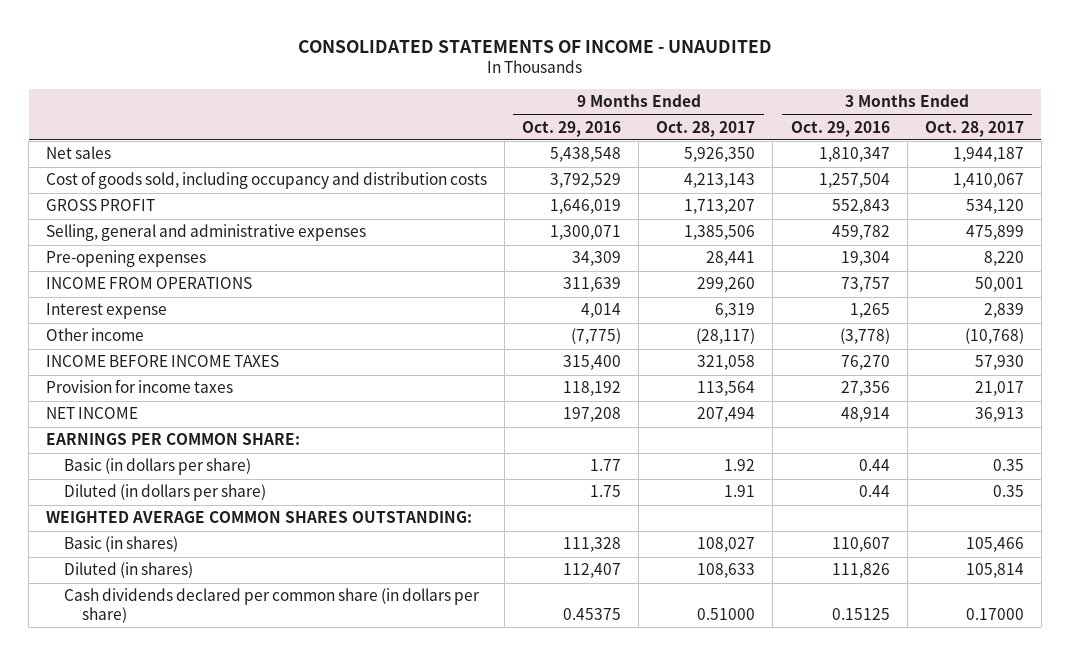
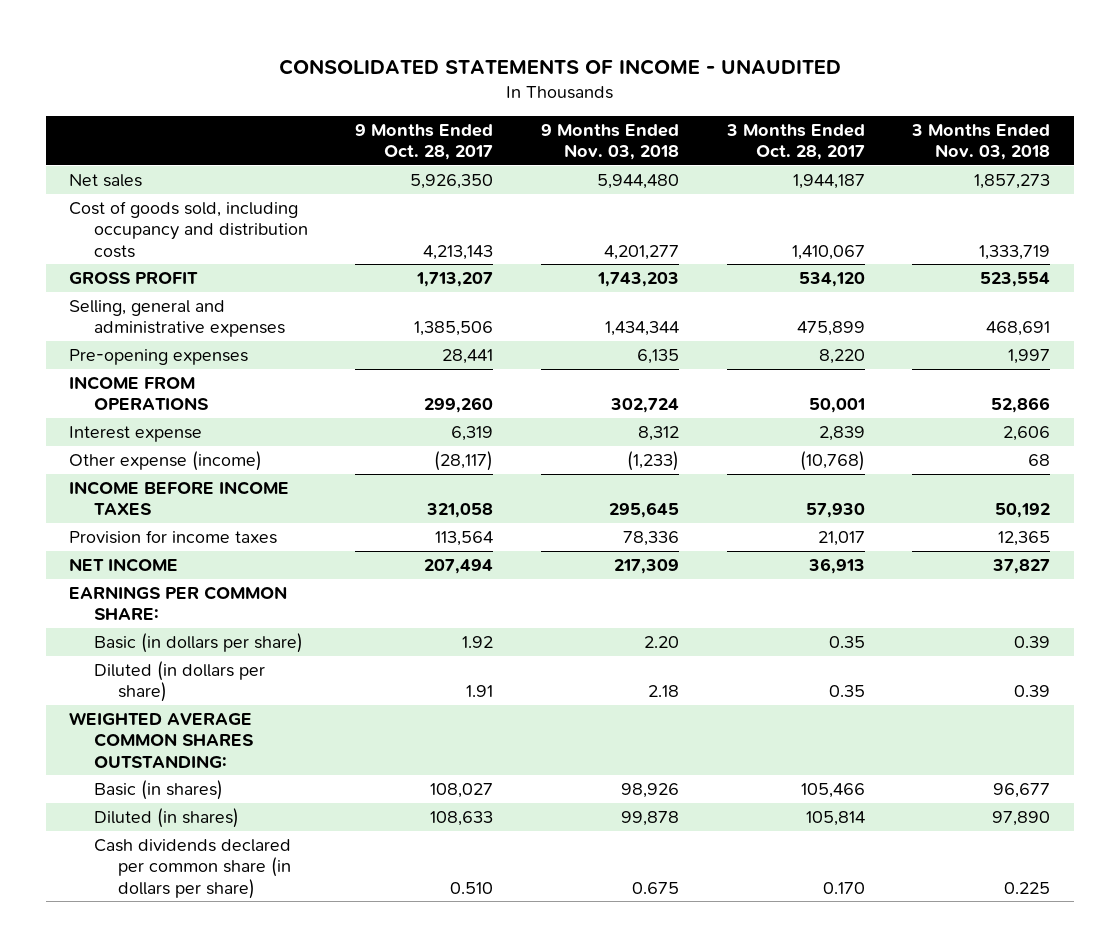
[522,120,622,137] Oct. 29, 2016 -> none
[790,120,890,137] Oct. 29, 2016 -> none
none -> [541,123,680,161] 9 Months Ended Nov. 03, 2018
none -> [911,123,1051,161] 3 Months Ended Nov. 03, 2018
[46,328,145,342] Other income -> [69,450,263,471] Other expense (income)
[697,608,756,621] 0.51000 -> [450,881,494,894] 0.510
[965,608,1024,621] 0.17000 -> [822,881,865,894] 0.170

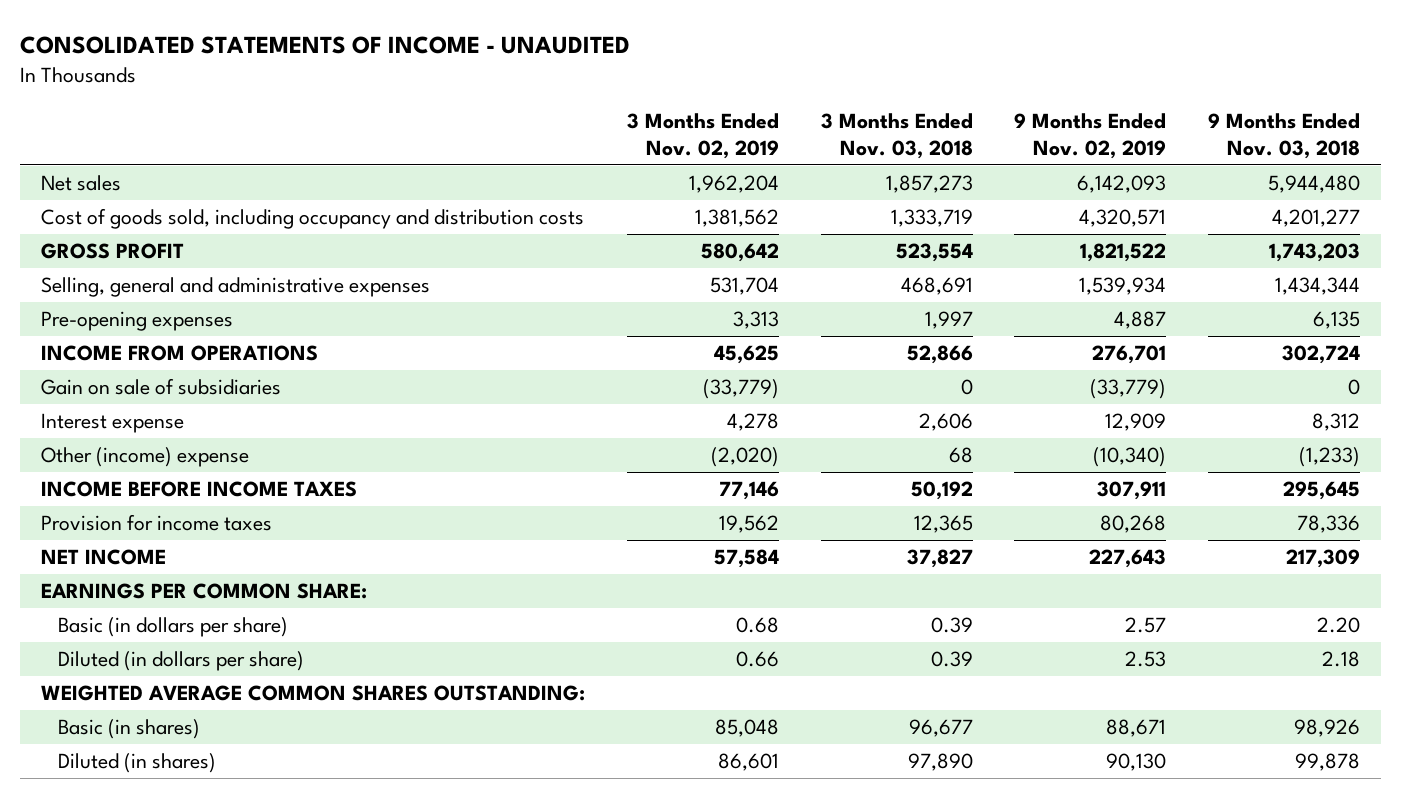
[355,123,494,161] 9 Months Ended Oct. 28, 2017 -> none
[725,123,865,161] 3 Months Ended Oct. 28, 2017 -> none
none -> [626,112,779,159] 3 Months Ended Nov. 02, 2019
none -> [1014,112,1167,159] 9 Months Ended Nov. 02, 2019
none -> [40,378,281,396] Gain on sale of subsidiaries
[69,450,263,471] Other expense (income) -> [40,447,249,468] Other (income) expense
[93,838,291,899] Cash dividends declared per common share (in dollars per share) -> none

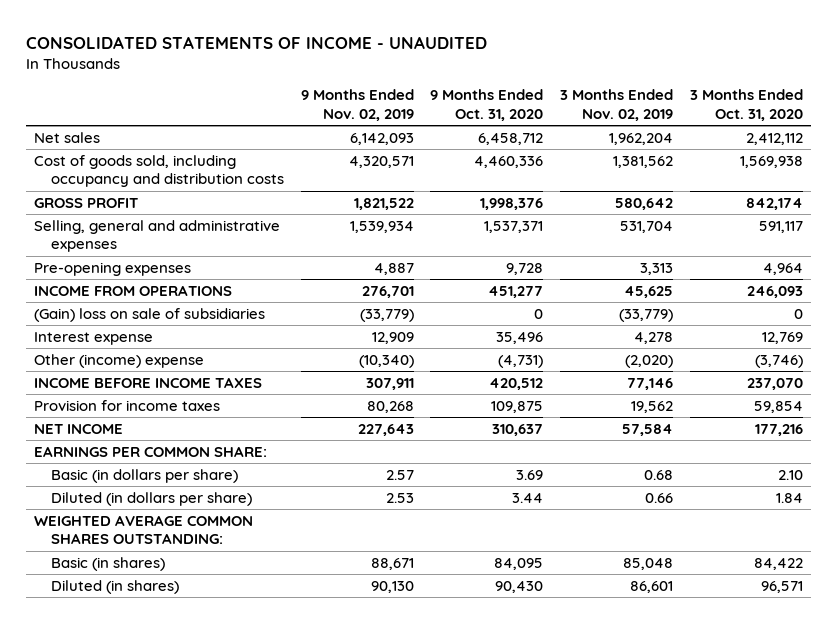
[820,112,973,159] 3 Months Ended Nov. 03, 2018 -> none
[1208,112,1361,159] 9 Months Ended Nov. 03, 2018 -> none
none -> [430,89,544,121] 9 Months Ended Oct. 31, 2020
none -> [689,89,803,121] 3 Months Ended Oct. 31, 2020
[40,378,281,396] Gain on sale of subsidiaries -> [33,307,265,322] (Gain) loss on sale of subsidiaries

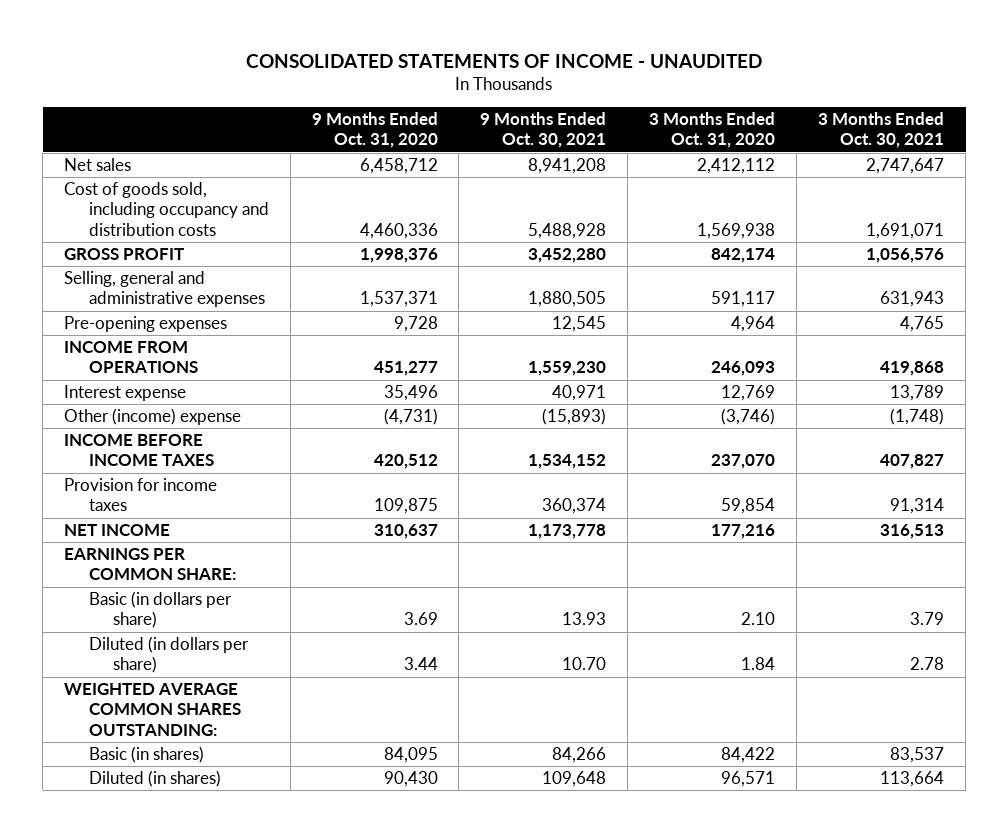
[300,89,414,121] 9 Months Ended Nov. 02, 2019 -> none
[559,89,673,121] 3 Months Ended Nov. 02, 2019 -> none
none -> [480,112,607,149] 9 Months Ended Oct. 30, 2021
none -> [818,112,945,149] 3 Months Ended Oct. 30, 2021
[33,307,265,322] (Gain) loss on sale of subsidiaries -> none

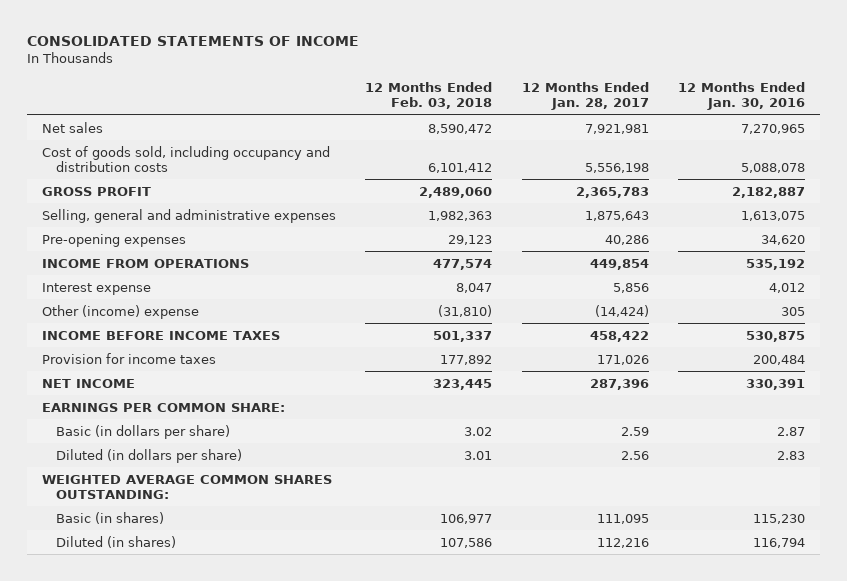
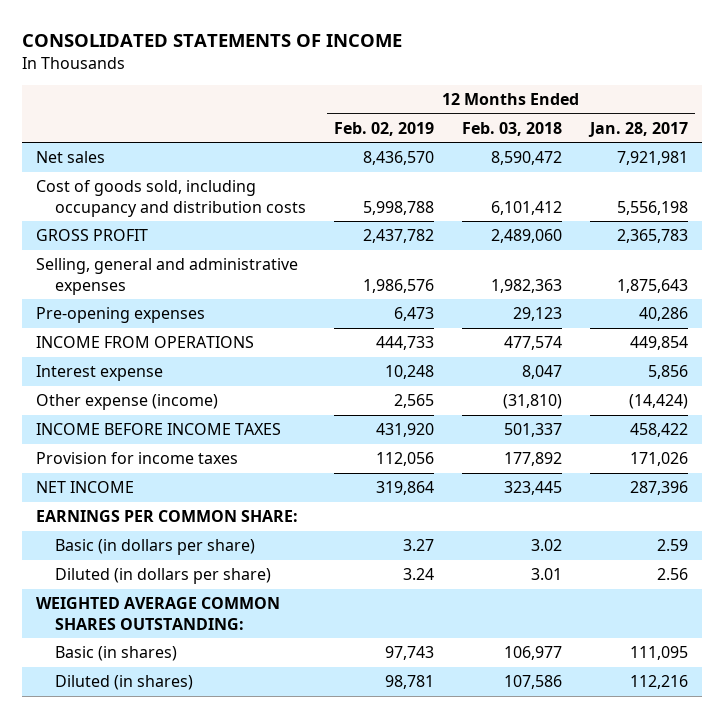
[677,81,805,111] 12 Months Ended Jan. 30, 2016 -> none
none -> [334,121,435,136] Feb. 02, 2019
[41,304,199,319] Other (income) expense -> [36,394,219,411] Other expense (income)

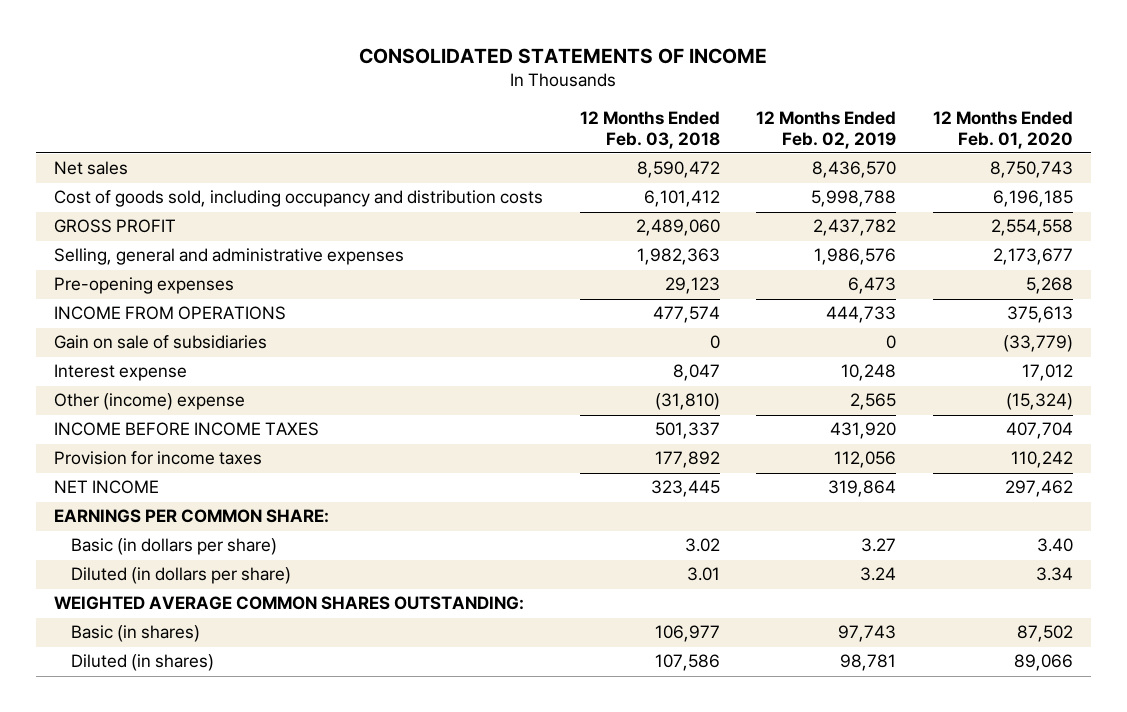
[588,121,689,137] Jan. 28, 2017 -> none
none -> [932,111,1073,149] 12 Months Ended Feb. 01, 2020
none -> [54,335,268,350] Gain on sale of subsidiaries
[36,394,219,411] Other expense (income) -> [54,393,246,411] Other (income) expense

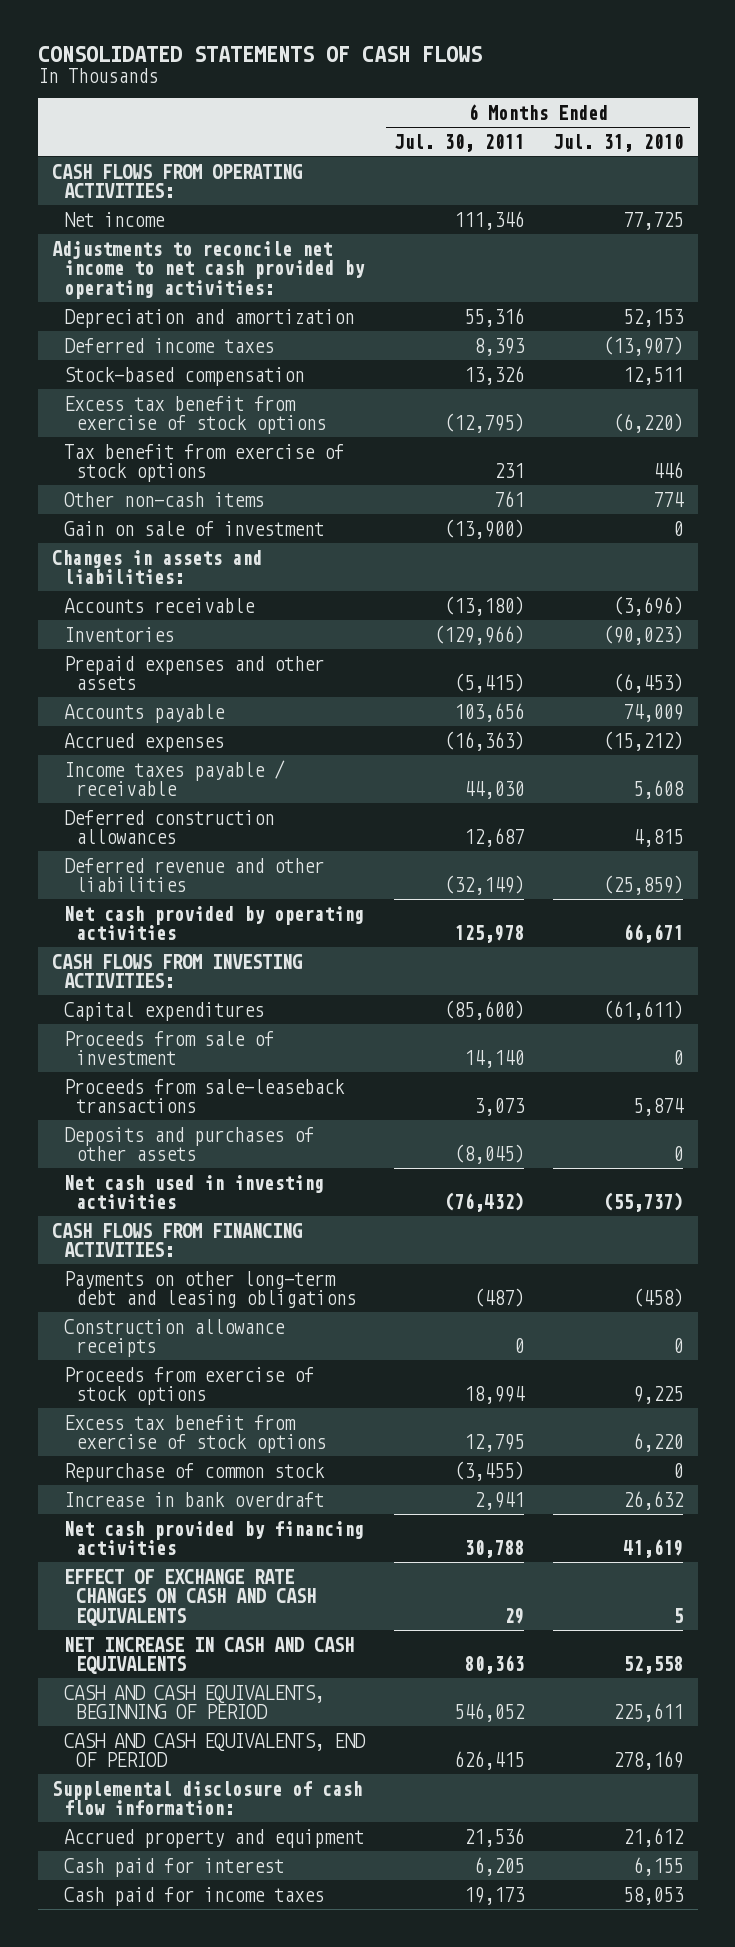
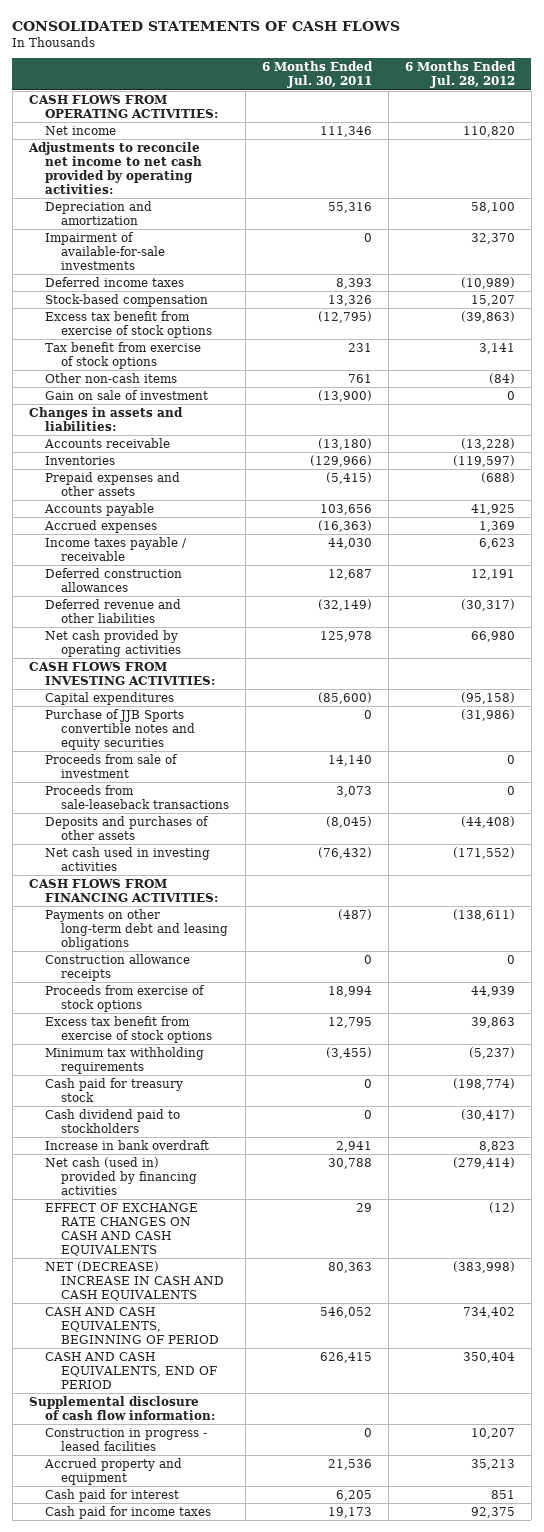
[552,133,683,152] Jul. 31, 2010 -> none
none -> [404,61,516,89] 6 Months Ended Jul. 28, 2012
none -> [44,231,166,271] Impairment of available-for-sale investments
none -> [44,708,196,751] Purchase of JJB Sports convertible notes and equity securities
[64,1462,326,1482] Repurchase of common stock -> [44,1046,204,1074] Minimum tax withholding requirements
none -> [44,1077,183,1102] Cash paid for treasury stock
none -> [44,1108,180,1133] Cash dividend paid to stockholders
[64,1520,365,1556] Net cash provided by financing activities -> [44,1156,198,1196] Net cash (used in) provided by financing activities
[64,1636,355,1675] NET INCREASE IN CASH AND CASH EQUIVALENTS -> [44,1260,225,1302] NET (DECREASE) INCREASE IN CASH AND CASH EQUIVALENTS
none -> [44,1427,207,1451] Construction in progress - leased facilities

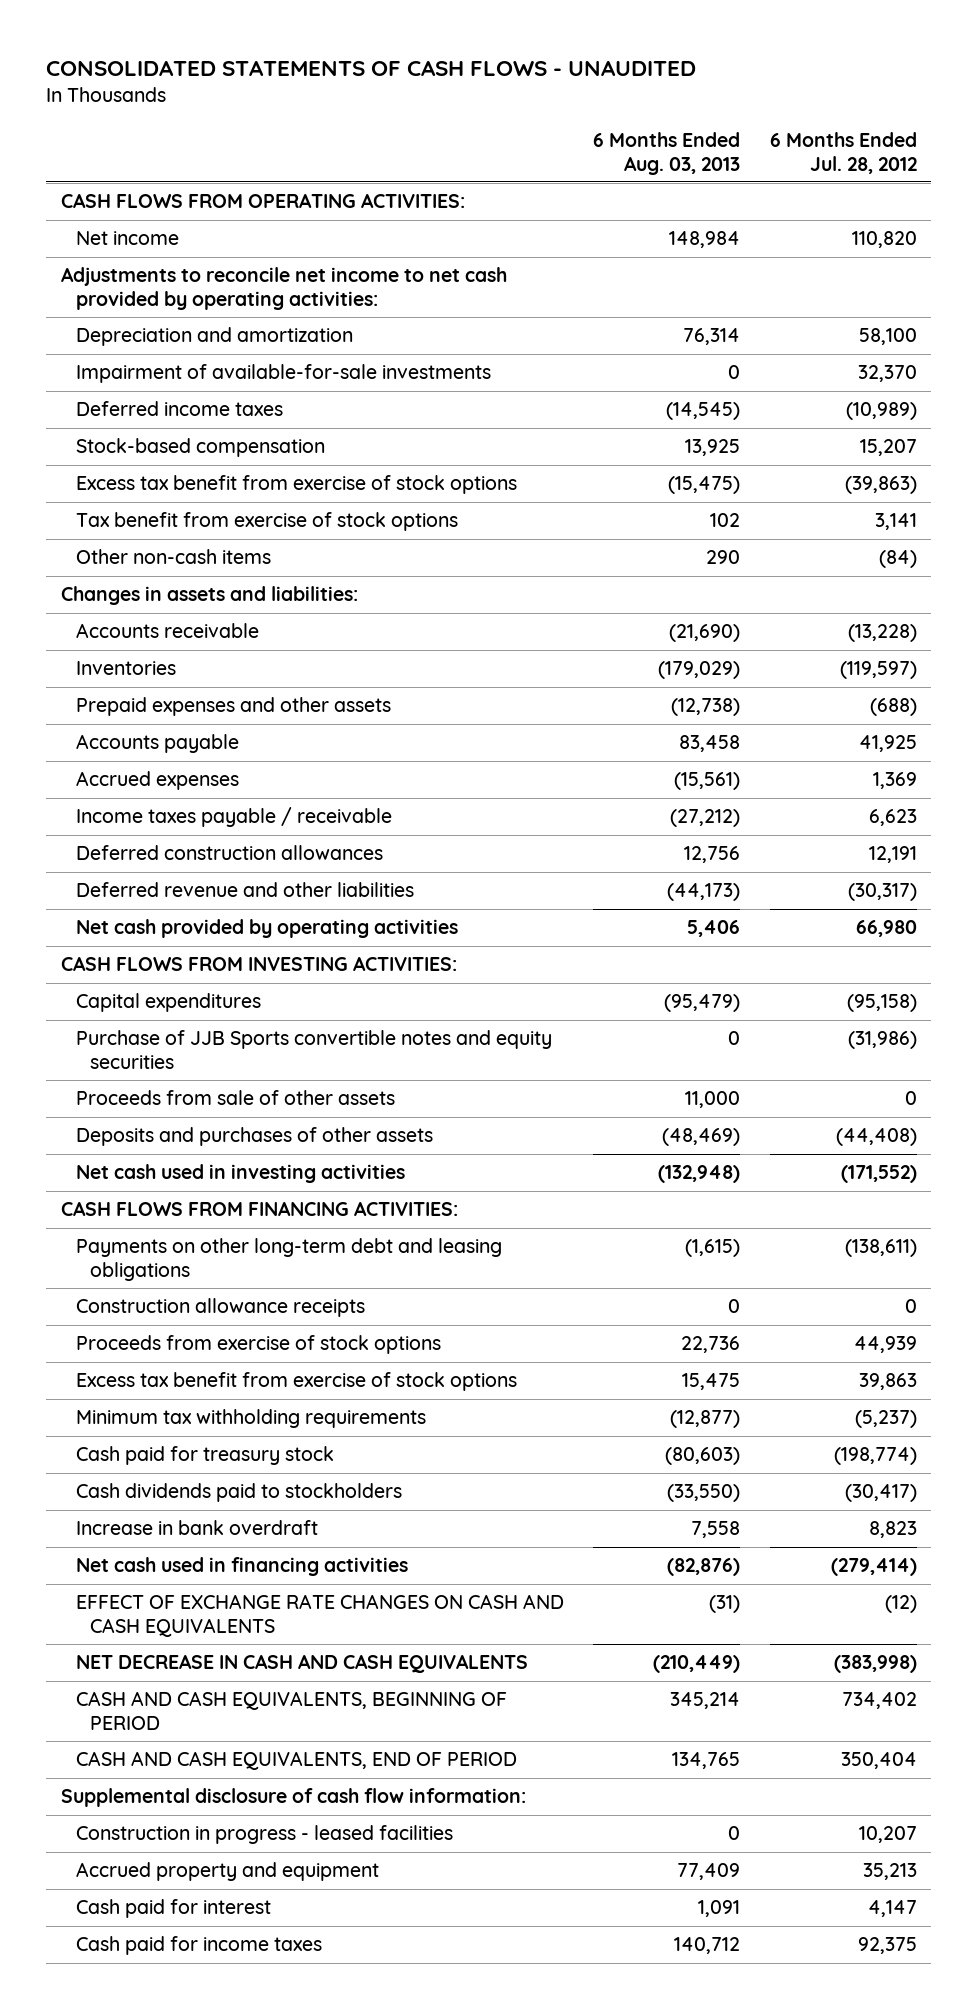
[12,20,401,31] CONSOLIDATED STATEMENTS OF CASH FLOWS -> [45,60,696,77] CONSOLIDATED STATEMENTS OF CASH FLOWS - UNAUDITED
[261,61,373,89] 6 Months Ended Jul. 30, 2011 -> none
none -> [593,131,741,175] 6 Months Ended Aug. 03, 2013
[44,389,208,400] Gain on sale of investment -> none
[44,784,230,809] Proceeds from sale-leaseback transactions -> none
[44,753,178,778] Proceeds from sale of investment -> [75,1090,395,1106] Proceeds from sale of other assets
[44,1108,180,1133] Cash dividend paid to stockholders -> [75,1483,402,1503] Cash dividends paid to stockholders
[44,1156,198,1196] Net cash (used in) provided by financing activities -> [75,1557,408,1577] Net cash used in financing activities
[44,1260,225,1302] NET (DECREASE) INCREASE IN CASH AND CASH EQUIVALENTS -> [75,1654,528,1674] NET DECREASE IN CASH AND CASH EQUIVALENTS
[490,1489,515,1499] 851 -> [867,1900,917,1918] 4,147

